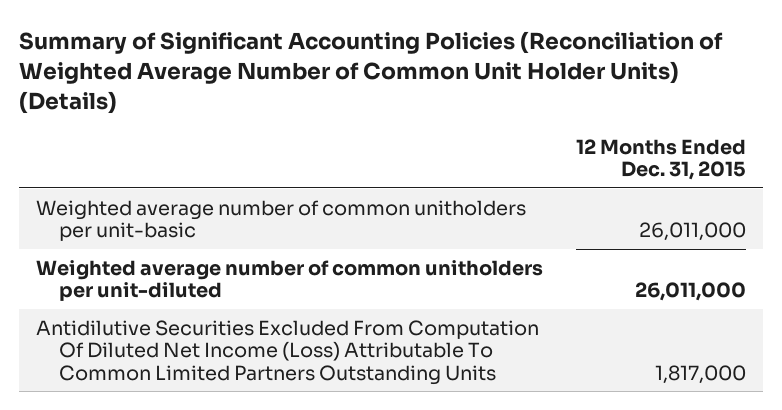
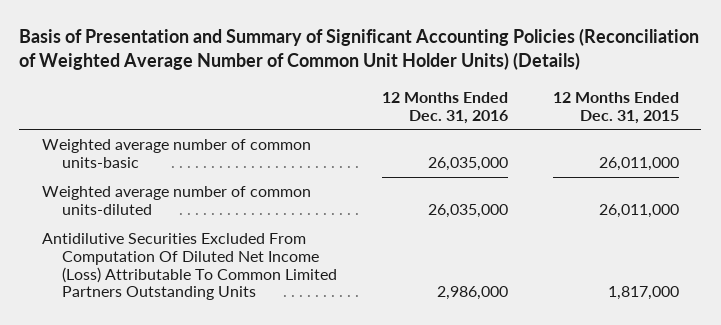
[19,31,724,114] Summary of Significant Accounting Policies (Reconciliation of Weighted Average Number of Common Unit Holder Units) (Details) -> [19,28,700,71] Basis of Presentation and Summary of Significant Accounting Policies (Reconciliation of Weighted Average Number of Common Unit Holder Units) (Details)
none -> [381,91,508,124] 12 Months Ended Dec. 31, 2016
[35,199,526,242] Weighted average number of common unitholders per unit-basic -> [41,138,311,168] Weighted average number of common units-basic
[35,259,543,302] Weighted average number of common unitholders per unit-diluted -> [41,185,311,215] Weighted average number of common units-diluted

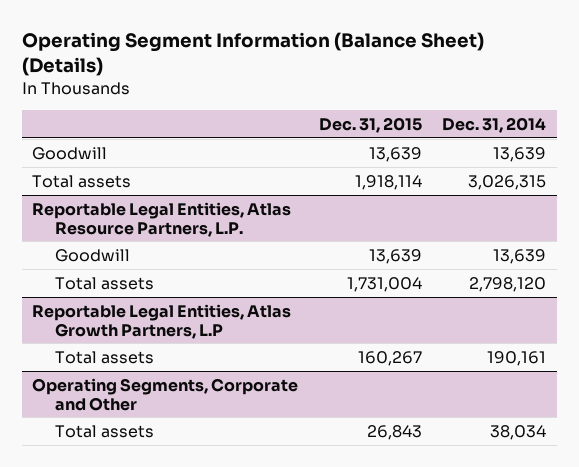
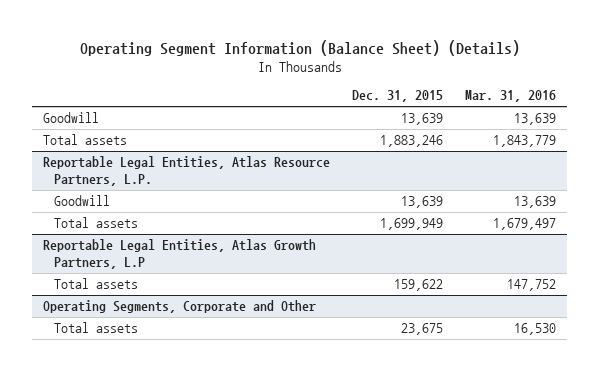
[442,117,547,134] Dec. 31, 2014 -> none
none -> [464,90,556,103] Mar. 31, 2016
[354,174,422,190] 1,918,114 -> [380,135,444,148] 1,883,246
[346,276,422,292] 1,731,004 -> [380,218,444,231] 1,699,949
[357,350,422,366] 160,267 -> [394,279,444,292] 159,622
[366,424,422,440] 26,843 -> [401,323,444,336] 23,675

